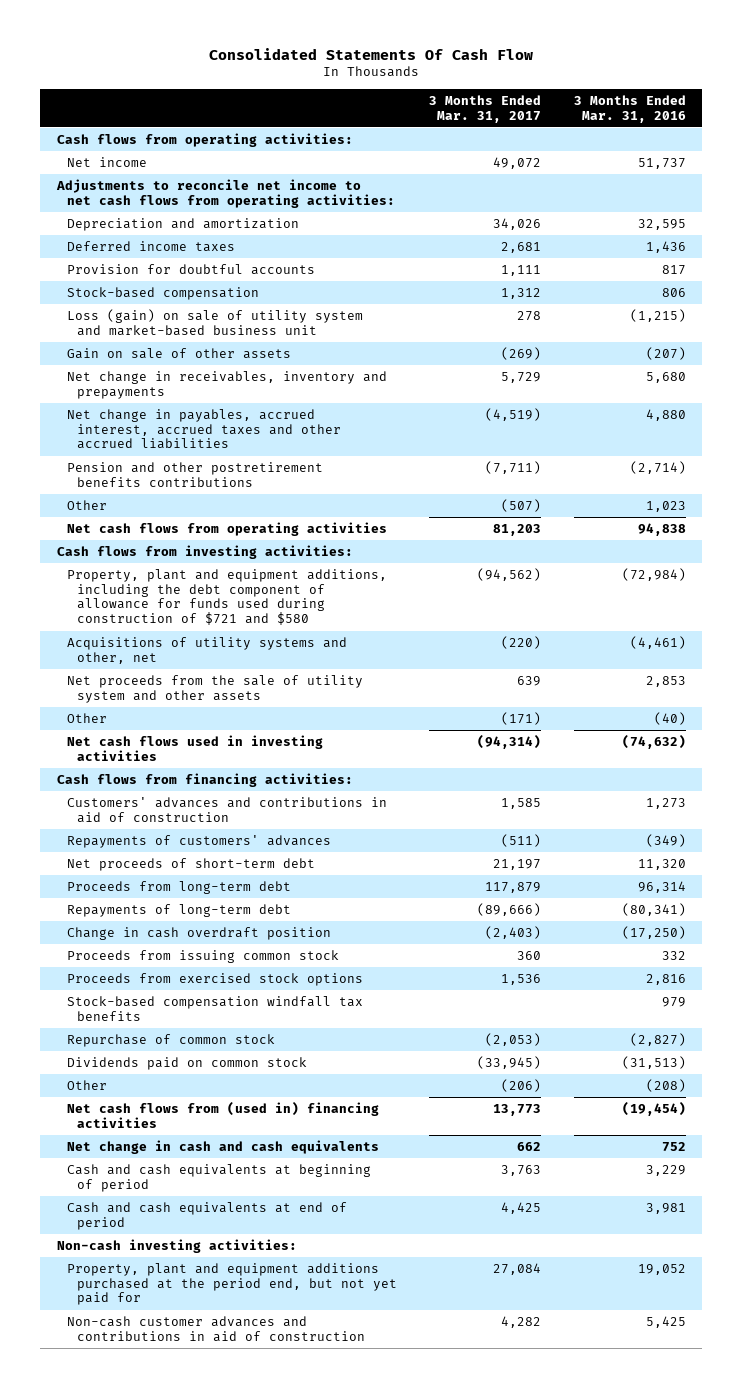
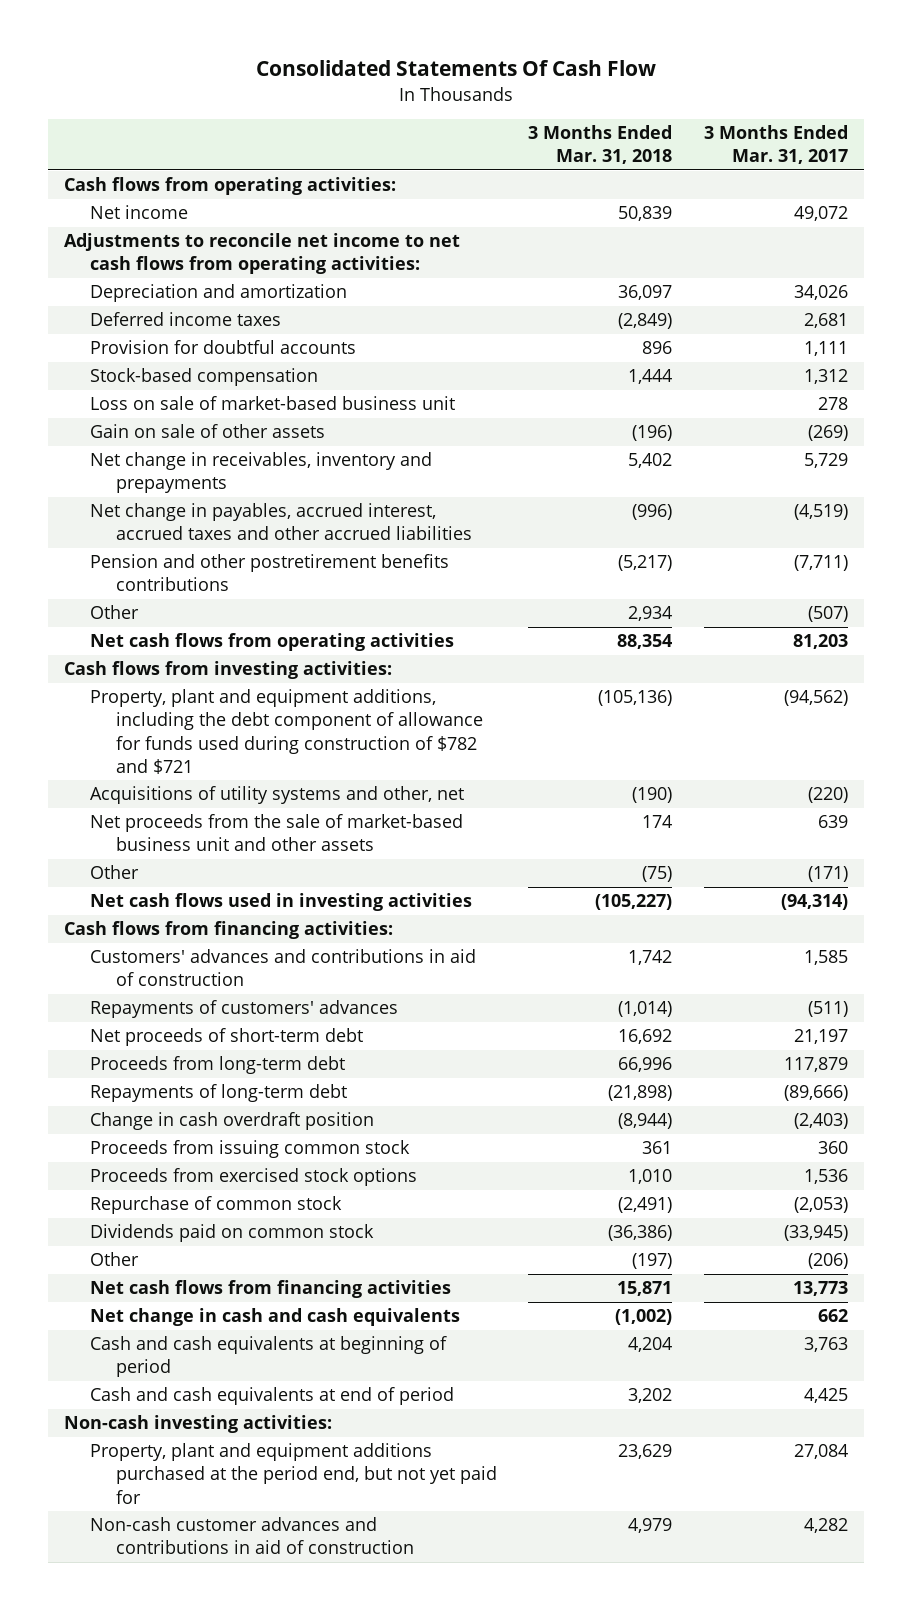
[573,94,686,123] 3 Months Ended Mar. 31, 2016 -> none
none -> [528,125,673,165] 3 Months Ended Mar. 31, 2018
[66,309,363,336] Loss (gain) on sale of utility system and market-based business unit -> [89,396,455,411] Loss on sale of market-based business unit
[66,569,387,626] Property, plant and equipment additions, including the debt component of allowance for funds used during construction of $721 and $580 -> [89,689,483,774] Property, plant and equipment additions, including the debt component of allowance for funds used during construction of $782 and $721
[66,675,363,703] Net proceeds from the sale of utility system and other assets -> [89,814,463,852] Net proceeds from the sale of market-based business unit and other assets
[66,996,363,1021] Stock-based compensation windfall tax benefits -> none
[66,1102,379,1128] Net cash flows from (used in) financing activities -> [89,1280,451,1299] Net cash flows from financing activities

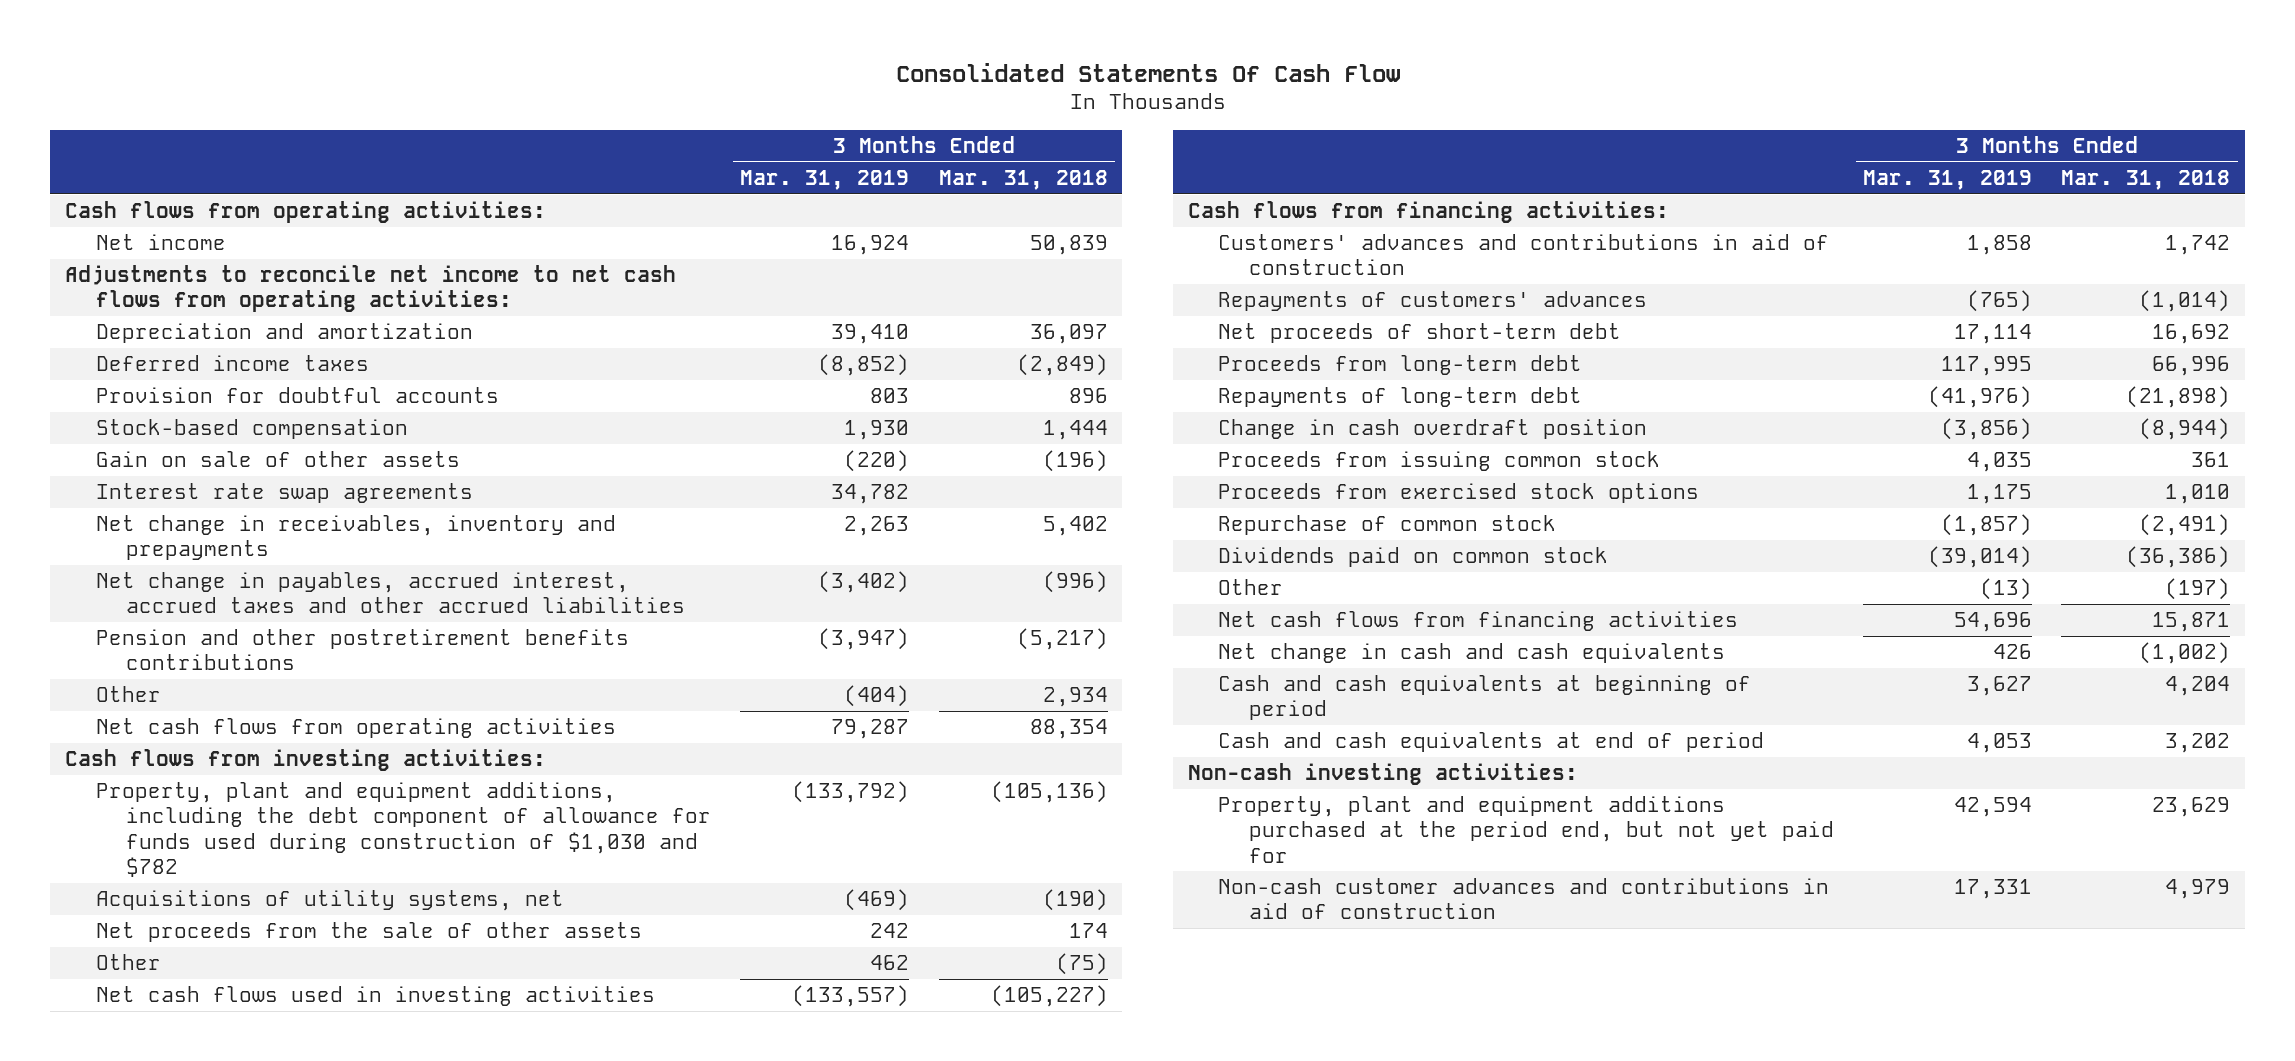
[703,125,848,165] 3 Months Ended Mar. 31, 2017 -> none
none -> [740,169,910,190] Mar. 31, 2019
[89,396,455,411] Loss on sale of market-based business unit -> none
none -> [95,483,473,504] Interest rate swap agreements
[89,689,483,774] Property, plant and equipment additions, including the debt component of allowance for funds used during construction of $782 and $721 -> [95,782,712,877] Property, plant and equipment additions, including the debt component of allowance for funds used during construction of $1,030 and $782
[89,786,464,805] Acquisitions of utility systems and other, net -> [95,890,564,912] Acquisitions of utility systems, net
[89,814,463,852] Net proceeds from the sale of market-based business unit and other assets -> [95,922,642,943] Net proceeds from the sale of other assets

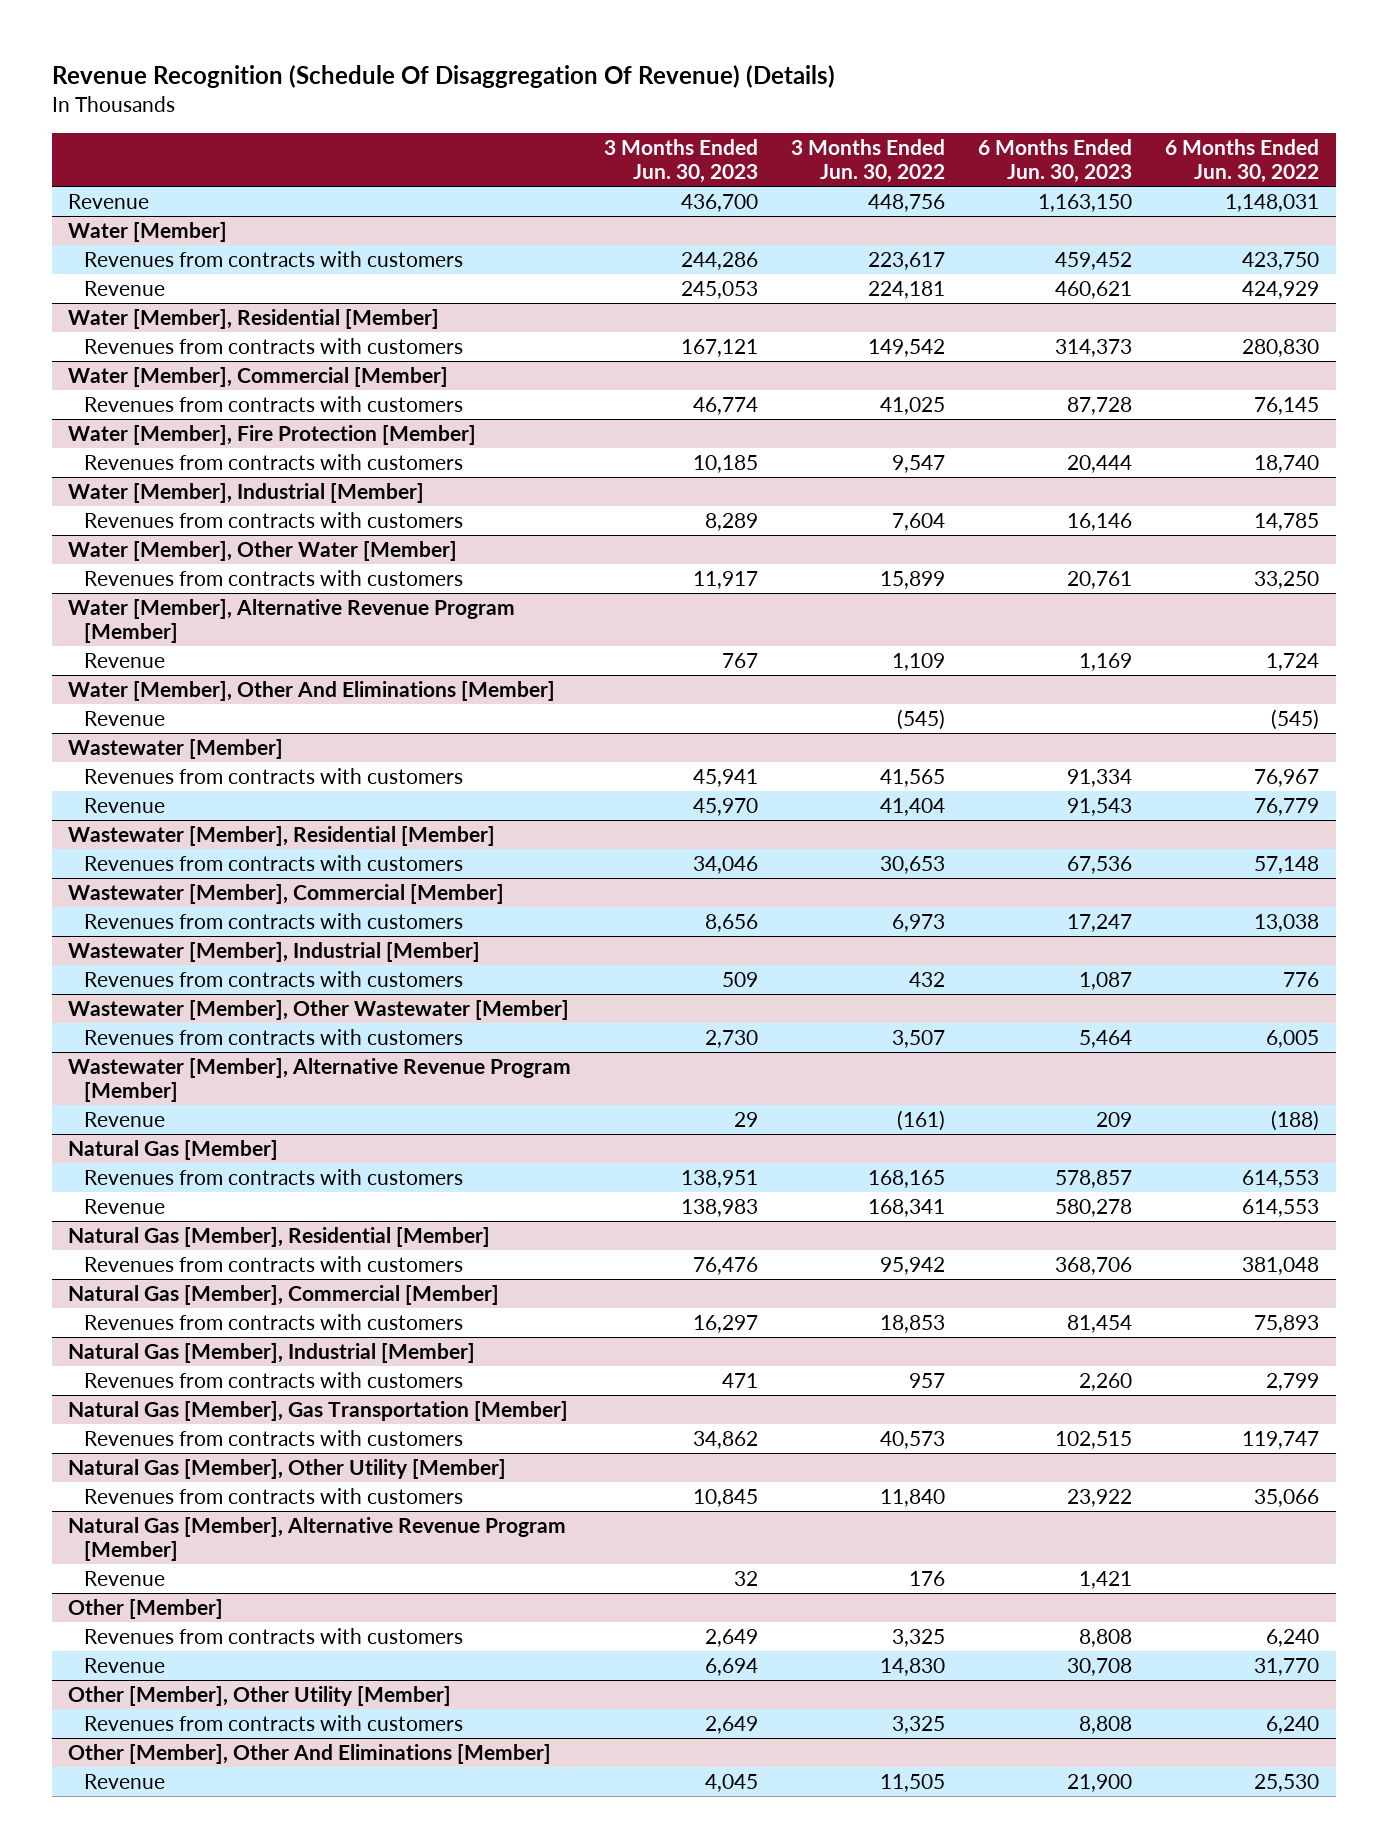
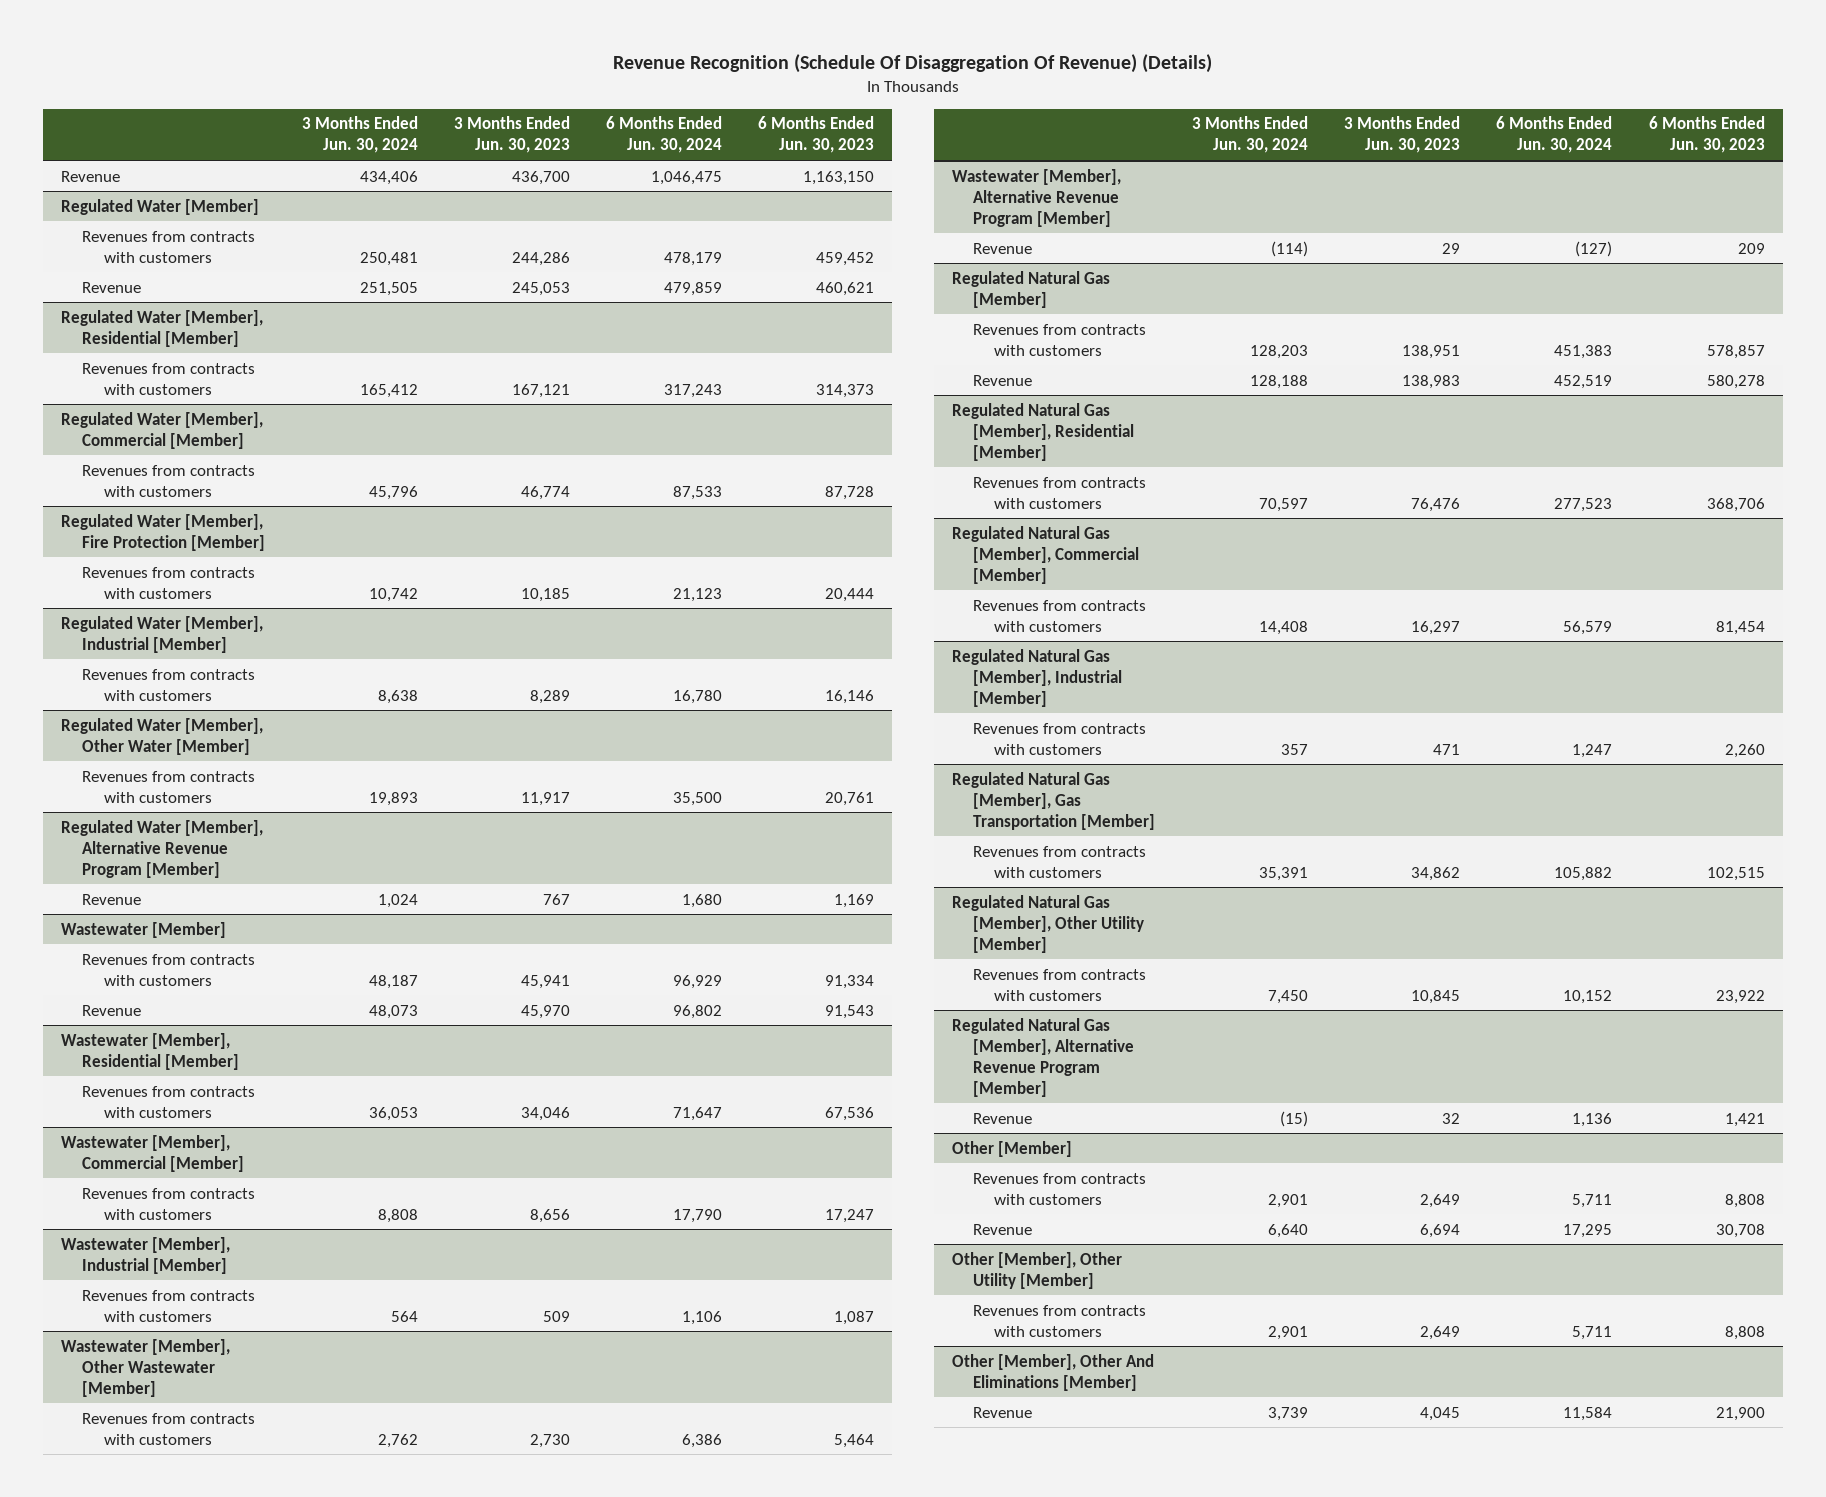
[791,138,946,183] 3 Months Ended Jun. 30, 2022 -> none
[1165,138,1320,183] 6 Months Ended Jun. 30, 2022 -> none
none -> [301,116,418,154] 3 Months Ended Jun. 30, 2024
none -> [605,116,722,154] 6 Months Ended Jun. 30, 2024
[68,222,228,243] Water [Member] -> [61,198,260,215] Regulated Water [Member]
[68,309,440,330] Water [Member], Residential [Member] -> [61,309,264,347] Regulated Water [Member], Residential [Member]
[68,367,449,388] Water [Member], Commercial [Member] -> [61,411,264,449] Regulated Water [Member], Commercial [Member]
[68,425,477,446] Water [Member], Fire Protection [Member] -> [61,513,266,551] Regulated Water [Member], Fire Protection [Member]
[68,483,425,504] Water [Member], Industrial [Member] -> [61,615,264,653] Regulated Water [Member], Industrial [Member]
[68,541,458,562] Water [Member], Other Water [Member] -> [61,717,264,755] Regulated Water [Member], Other Water [Member]
[68,599,516,644] Water [Member], Alternative Revenue Program [Member] -> [61,819,264,878] Regulated Water [Member], Alternative Revenue Program [Member]
[68,681,556,702] Water [Member], Other And Eliminations [Member] -> none
[83,711,165,727] Revenue -> none
[68,1140,279,1161] Natural Gas [Member] -> [951,270,1110,308] Regulated Natural Gas [Member]
[68,1227,491,1248] Natural Gas [Member], Residential [Member] -> [951,402,1135,461] Regulated Natural Gas [Member], Residential [Member]
[68,1285,500,1306] Natural Gas [Member], Commercial [Member] -> [951,525,1140,584] Regulated Natural Gas [Member], Commercial [Member]
[68,1343,476,1364] Natural Gas [Member], Industrial [Member] -> [951,648,1123,707] Regulated Natural Gas [Member], Industrial [Member]
[68,1401,569,1422] Natural Gas [Member], Gas Transportation [Member] -> [951,771,1156,830] Regulated Natural Gas [Member], Gas Transportation [Member]
[68,1459,507,1480] Natural Gas [Member], Other Utility [Member] -> [951,894,1145,953] Regulated Natural Gas [Member], Other Utility [Member]
[68,1517,567,1562] Natural Gas [Member], Alternative Revenue Program [Member] -> [951,1017,1135,1097] Regulated Natural Gas [Member], Alternative Revenue Program [Member]

